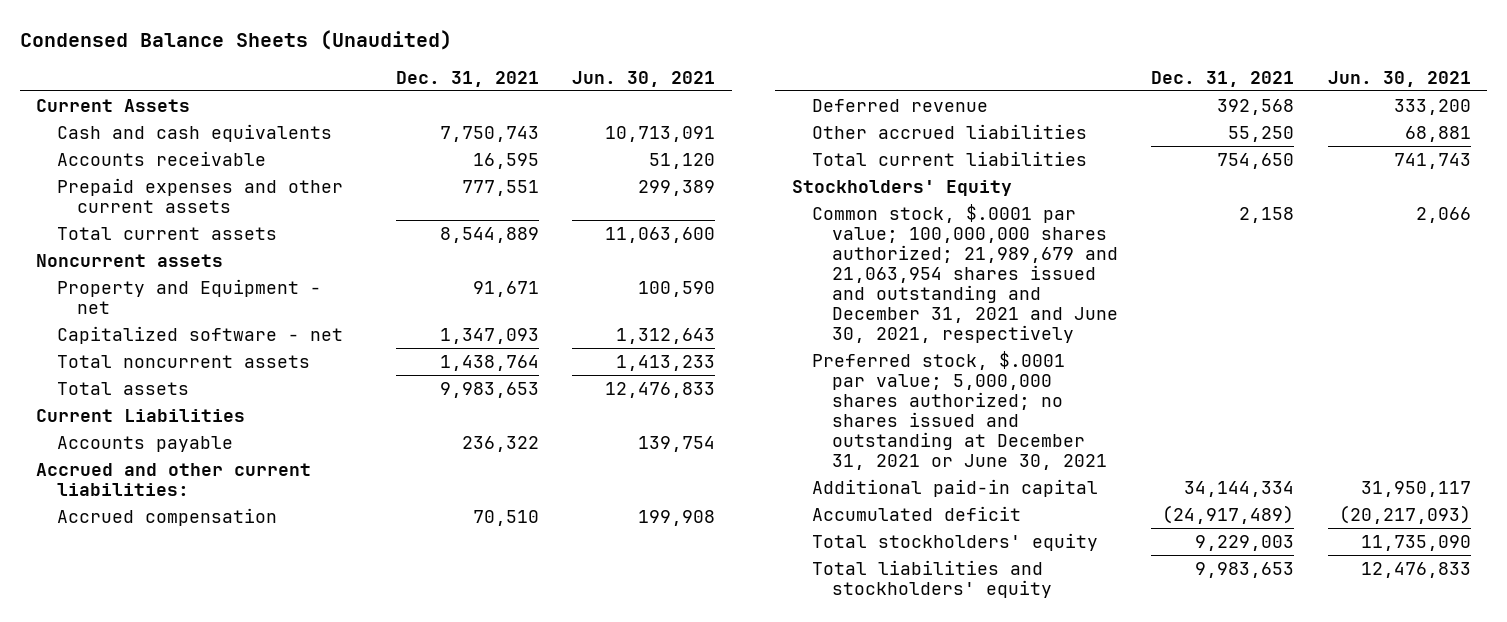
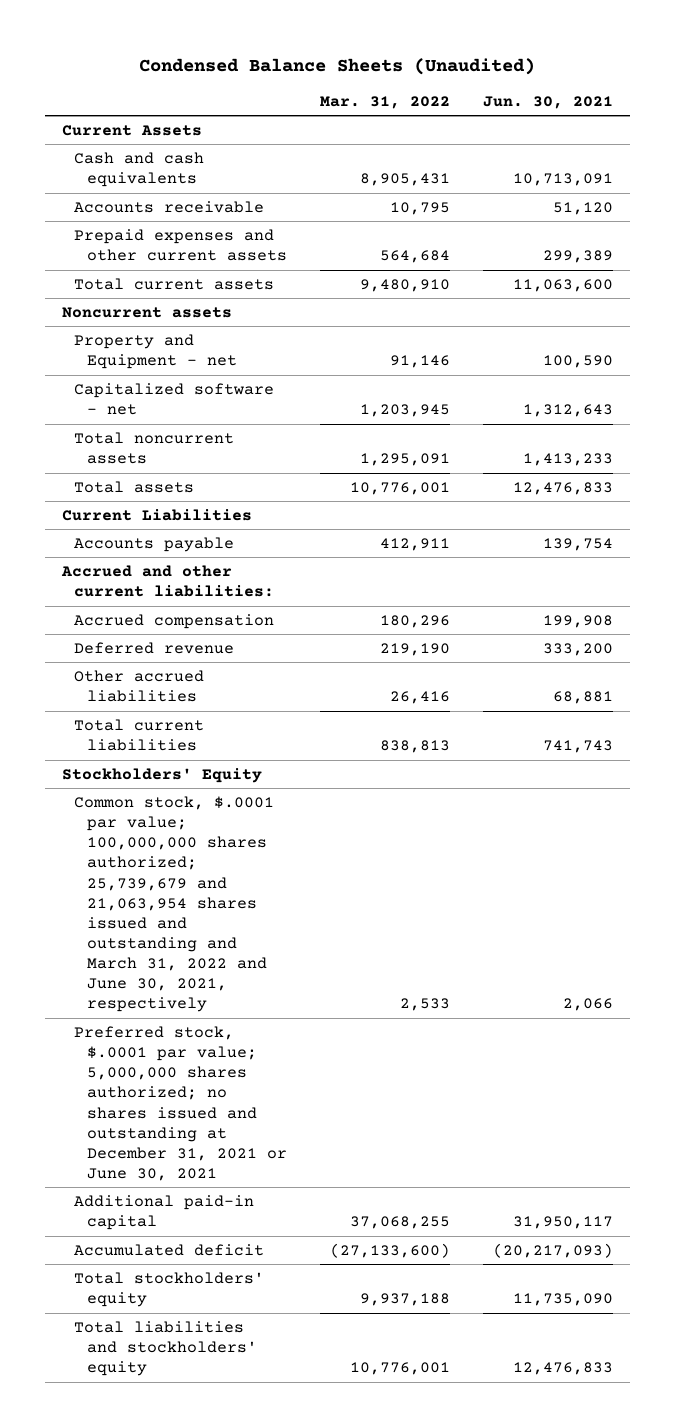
[395,70,539,87] Dec. 31, 2021 -> none
none -> [320,96,451,110] Mar. 31, 2022
[811,203,1119,343] Common stock, $.0001 par value; 100,000,000 shares authorized; 21,989,679 and 21,063,954 shares issued and outstanding and December 31, 2021 and June 30, 2021, respectively -> [74,795,275,1013] Common stock, $.0001 par value; 100,000,000 shares authorized; 25,739,679 and 21,063,954 shares issued and outstanding and March 31, 2022 and June 30, 2021, respectively

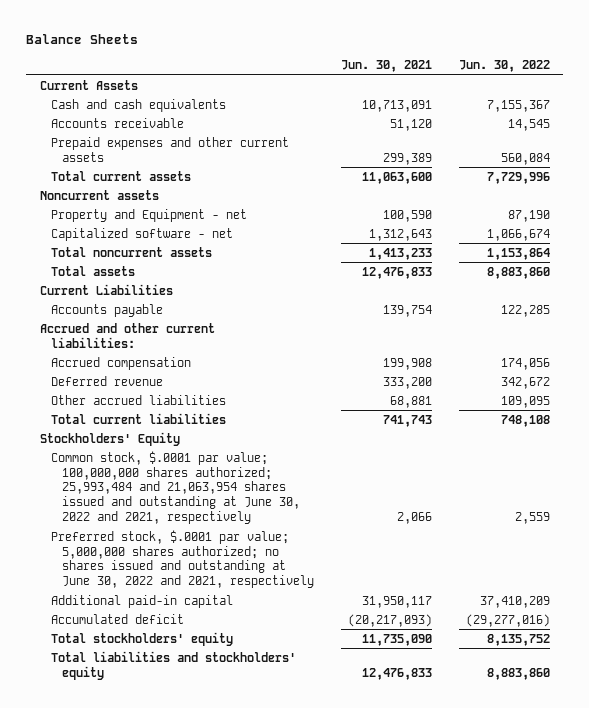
[139,57,536,75] Condensed Balance Sheets (Unaudited) -> [26,33,139,44] Balance Sheets
[320,96,451,110] Mar. 31, 2022 -> none
none -> [458,60,550,73] Jun. 30, 2022
[74,795,275,1013] Common stock, $.0001 par value; 100,000,000 shares authorized; 25,739,679 and 21,063,954 shares issued and outstanding and March 31, 2022 and June 30, 2021, respectively -> [50,450,301,525] Common stock, $.0001 par value; 100,000,000 shares authorized; 25,993,484 and 21,063,954 shares issued and outstanding at June 30, 2022 and 2021, respectively
[74,1025,288,1181] Preferred stock, $.0001 par value; 5,000,000 shares authorized; no shares issued and outstanding at December 31, 2021 or June 30, 2021 -> [50,529,315,589] Preferred stock, $.0001 par value; 5,000,000 shares authorized; no shares issued and outstanding at June 30, 2022 and 2021, respectively

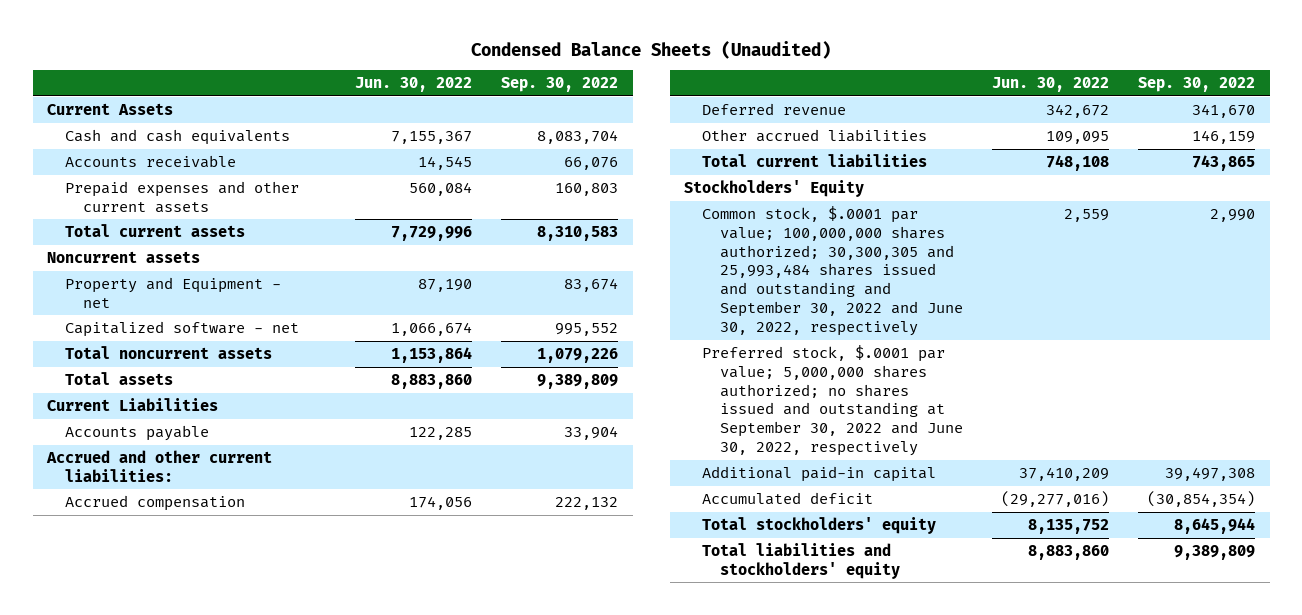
[26,33,139,44] Balance Sheets -> [471,40,832,59] Condensed Balance Sheets (Unaudited)
[340,60,432,73] Jun. 30, 2021 -> none
none -> [500,77,618,93] Sep. 30, 2022
[50,450,301,525] Common stock, $.0001 par value; 100,000,000 shares authorized; 25,993,484 and 21,063,954 shares issued and outstanding at June 30, 2022 and 2021, respectively -> [701,205,963,336] Common stock, $.0001 par value; 100,000,000 shares authorized; 30,300,305 and 25,993,484 shares issued and outstanding and September 30, 2022 and June 30, 2022, respectively
[50,529,315,589] Preferred stock, $.0001 par value; 5,000,000 shares authorized; no shares issued and outstanding at June 30, 2022 and 2021, respectively -> [701,344,963,457] Preferred stock, $.0001 par value; 5,000,000 shares authorized; no shares issued and outstanding at September 30, 2022 and June 30, 2022, respectively

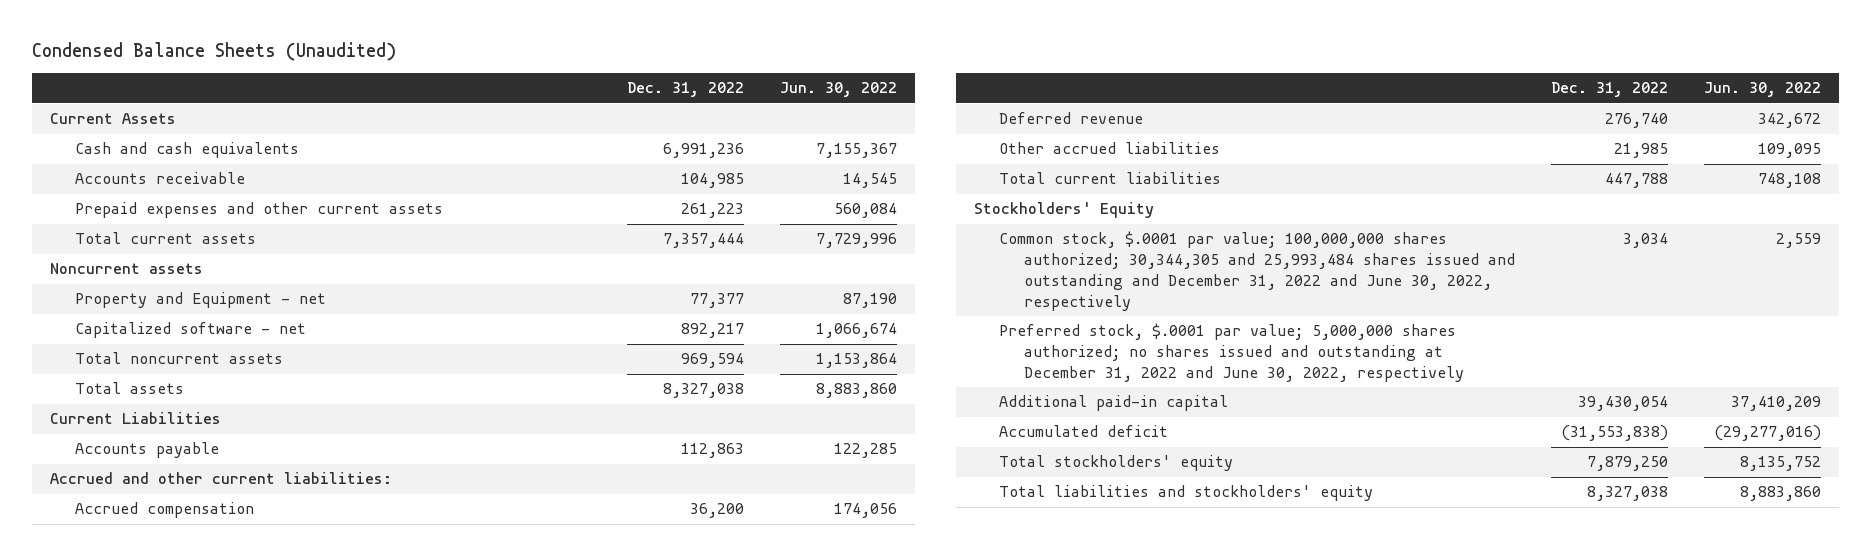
[500,77,618,93] Sep. 30, 2022 -> none
none -> [627,82,745,98] Dec. 31, 2022
[701,205,963,336] Common stock, $.0001 par value; 100,000,000 shares authorized; 30,300,305 and 25,993,484 shares issued and outstanding and September 30, 2022 and June 30, 2022, respectively -> [998,231,1516,311] Common stock, $.0001 par value; 100,000,000 shares authorized; 30,344,305 and 25,993,484 shares issued and outstanding and December 31, 2022 and June 30, 2022, respectively
[701,344,963,457] Preferred stock, $.0001 par value; 5,000,000 shares authorized; no shares issued and outstanding at September 30, 2022 and June 30, 2022, respectively -> [998,323,1465,383] Preferred stock, $.0001 par value; 5,000,000 shares authorized; no shares issued and outstanding at December 31, 2022 and June 30, 2022, respectively

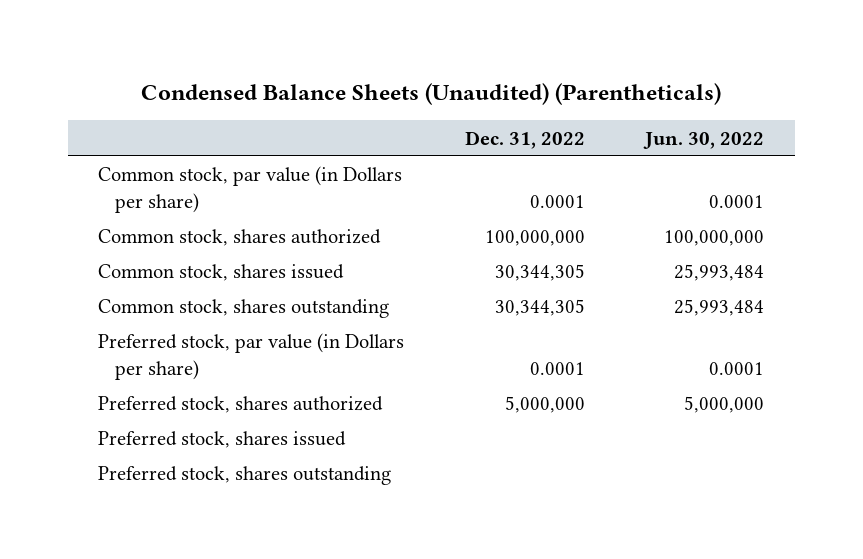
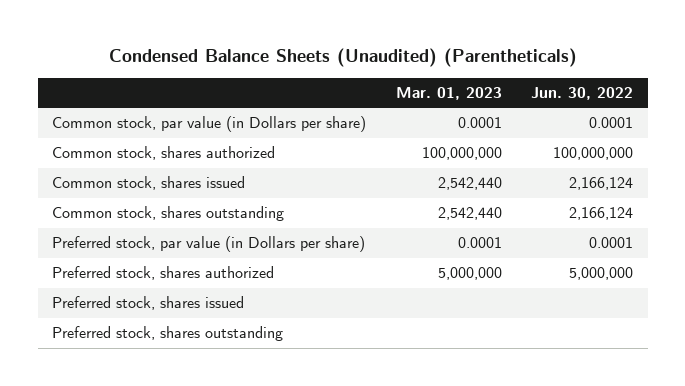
[464,130,585,149] Dec. 31, 2022 -> none
none -> [395,87,502,101] Mar. 01, 2023
[674,264,765,282] 25,993,484 -> [569,177,634,191] 2,166,124
[674,299,765,317] 25,993,484 -> [569,207,634,221] 2,166,124

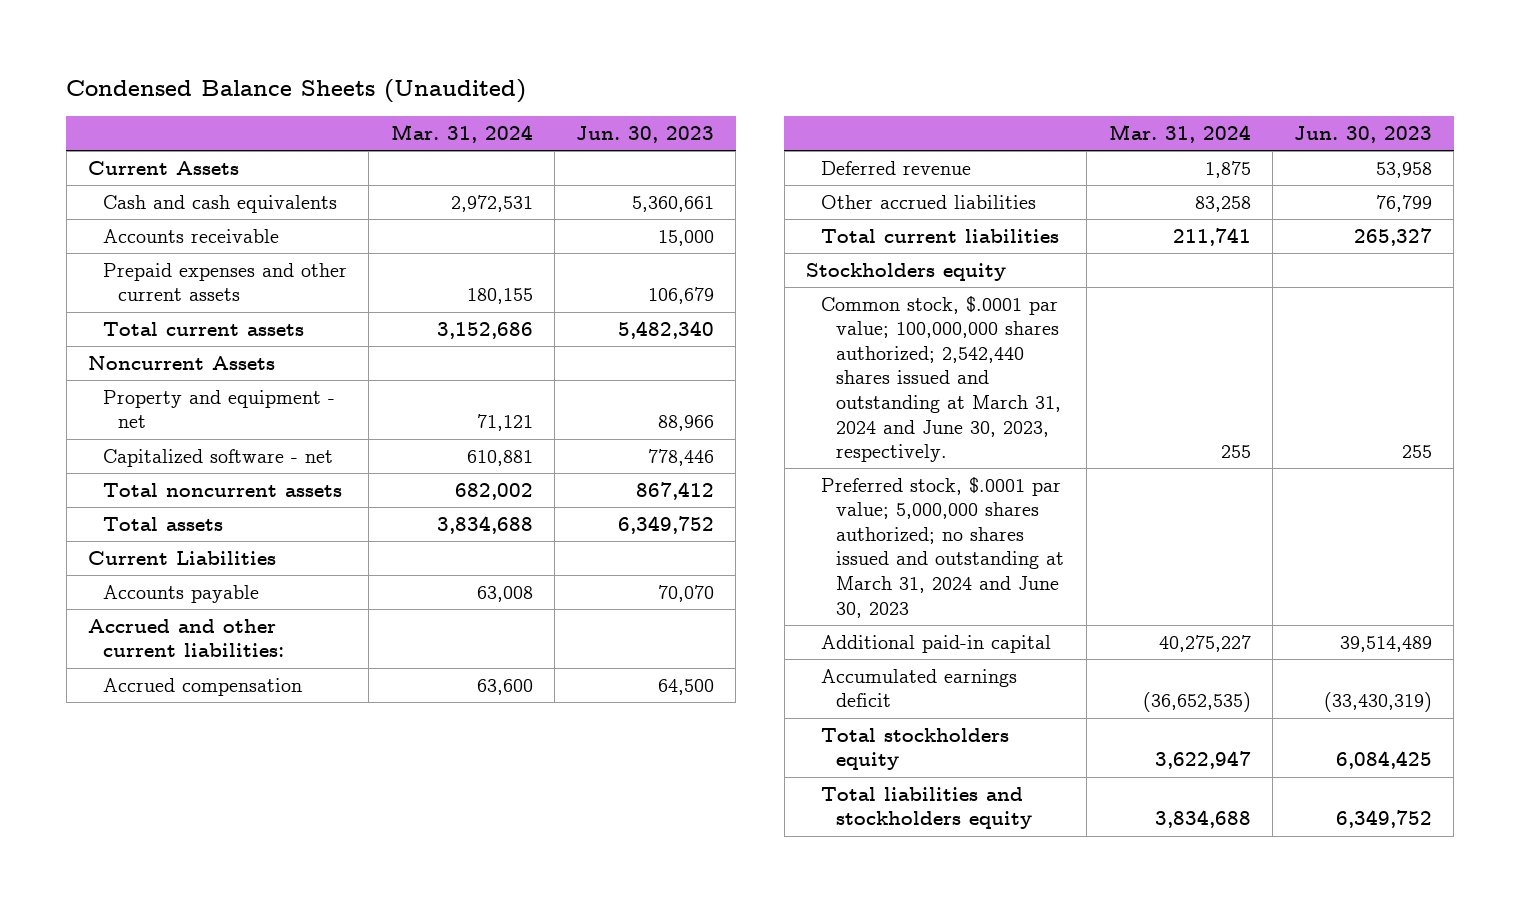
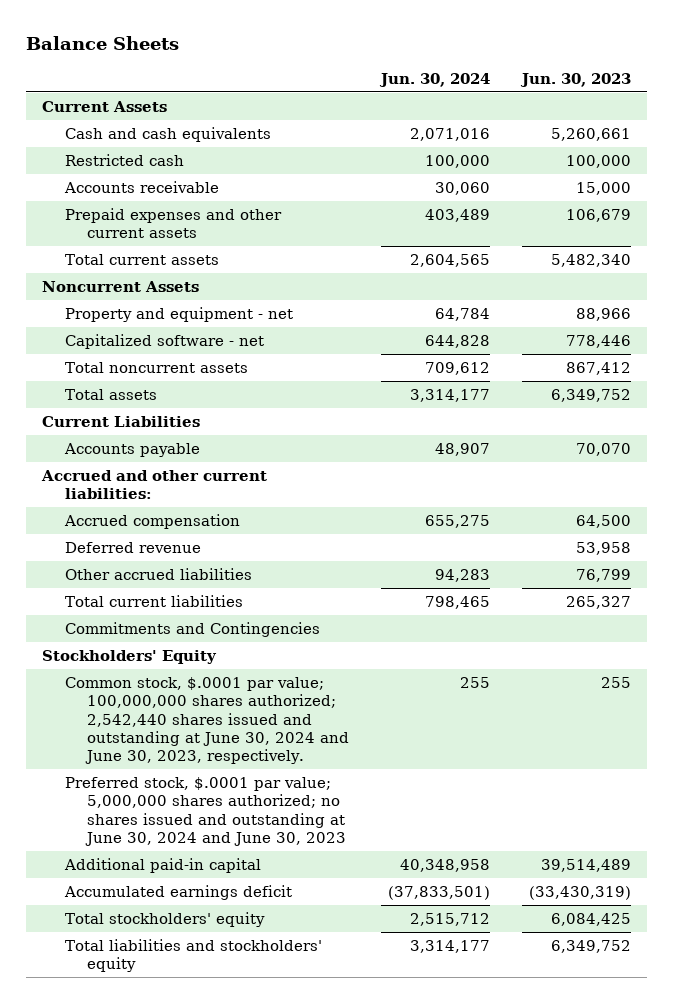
[66,79,527,104] Condensed Balance Sheets (Unaudited) -> [26,35,180,50] Balance Sheets
[390,123,533,143] Mar. 31, 2024 -> none
none -> [379,72,491,87] Jun. 30, 2024
[631,195,714,212] 5,360,661 -> [550,127,631,141] 5,260,661
none -> [64,153,184,166] Restricted cash
none -> [64,621,320,637] Commitments and Contingencies
[805,262,1006,281] Stockholders equity -> [41,649,217,664] Stockholders' Equity
[821,295,1062,463] Common stock, $.0001 par value; 100,000,000 shares authorized; 2,542,440 shares issued and outstanding at March 31, 2024 and June 30, 2023, respectively. -> [64,676,350,765] Common stock, $.0001 par value; 100,000,000 shares authorized; 2,542,440 shares issued and outstanding at June 30, 2024 and June 30, 2023, respectively.
[821,476,1065,618] Preferred stock, $.0001 par value; 5,000,000 shares authorized; no shares issued and outstanding at March 31, 2024 and June 30, 2023 -> [64,776,347,847] Preferred stock, $.0001 par value; 5,000,000 shares authorized; no shares issued and outstanding at June 30, 2024 and June 30, 2023
[821,727,1010,771] Total stockholders equity -> [64,911,265,927] Total stockholders' equity
[821,786,1033,830] Total liabilities and stockholders equity -> [64,938,322,973] Total liabilities and stockholders' equity

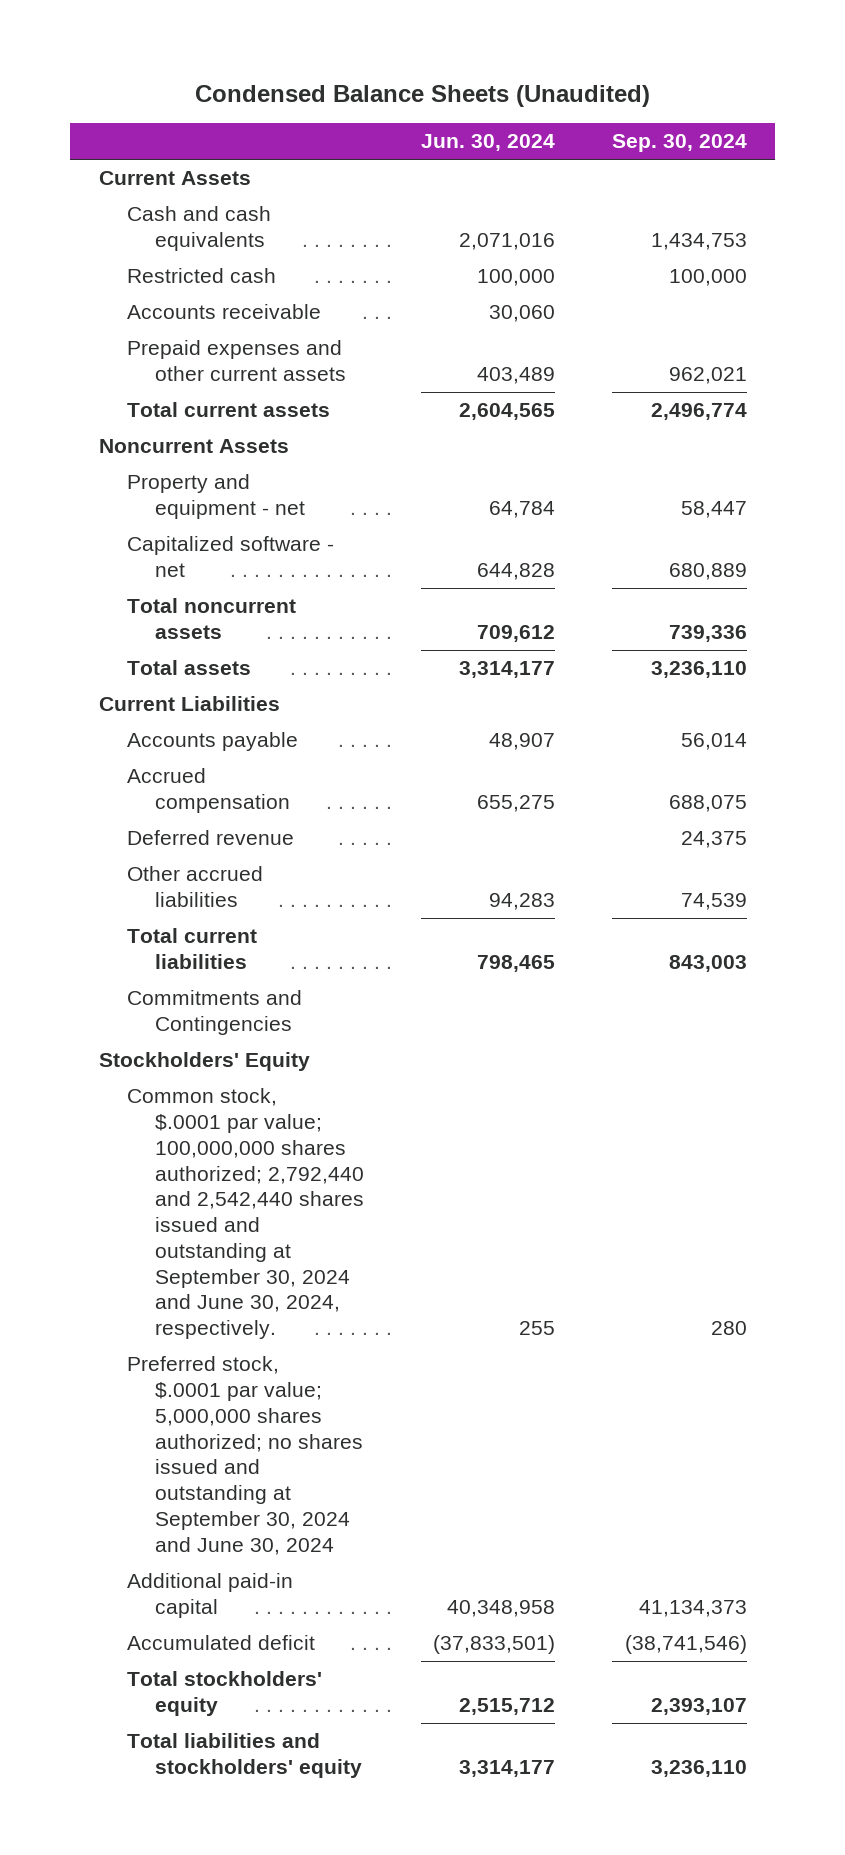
[26,35,180,50] Balance Sheets -> [194,85,650,108] Condensed Balance Sheets (Unaudited)
[519,72,631,87] Jun. 30, 2023 -> none
none -> [611,134,747,153] Sep. 30, 2024
[40,469,267,500] Accrued and other current liabilities: -> none
[64,676,350,765] Common stock, $.0001 par value; 100,000,000 shares authorized; 2,542,440 shares issued and outstanding at June 30, 2024 and June 30, 2023, respectively. -> [126,1088,364,1340] Common stock, $.0001 par value; 100,000,000 shares authorized; 2,792,440 and 2,542,440 shares issued and outstanding at September 30, 2024 and June 30, 2024, respectively.
[64,776,347,847] Preferred stock, $.0001 par value; 5,000,000 shares authorized; no shares issued and outstanding at June 30, 2024 and June 30, 2023 -> [126,1356,363,1555] Preferred stock, $.0001 par value; 5,000,000 shares authorized; no shares issued and outstanding at September 30, 2024 and June 30, 2024
[63,884,292,900] Accumulated earnings deficit -> [126,1635,315,1651] Accumulated deficit

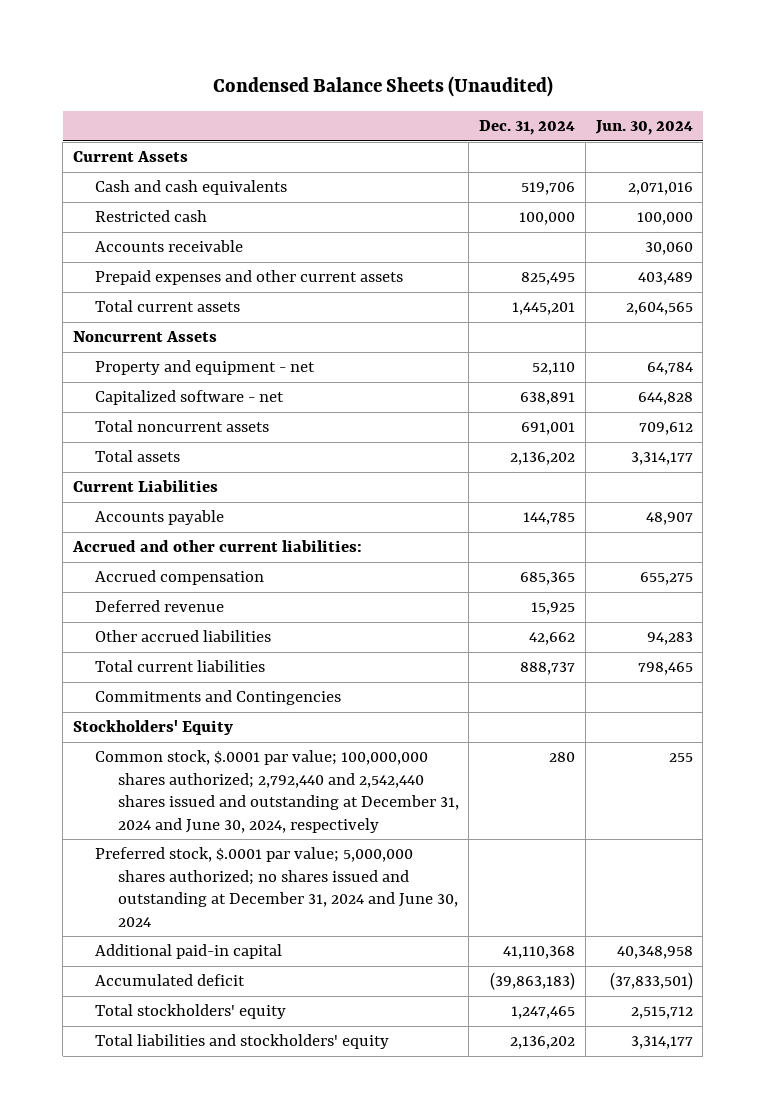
[611,134,747,153] Sep. 30, 2024 -> none
none -> [479,120,576,136] Dec. 31, 2024
none -> [71,540,362,553] Accrued and other current liabilities:
[126,1088,364,1340] Common stock, $.0001 par value; 100,000,000 shares authorized; 2,792,440 and 2,542,440 shares issued and outstanding at September 30, 2024 and June 30, 2024, respectively. -> [95,750,459,833] Common stock, $.0001 par value; 100,000,000 shares authorized; 2,792,440 and 2,542,440 shares issued and outstanding at December 31, 2024 and June 30, 2024, respectively
[126,1356,363,1555] Preferred stock, $.0001 par value; 5,000,000 shares authorized; no shares issued and outstanding at September 30, 2024 and June 30, 2024 -> [95,847,458,927] Preferred stock, $.0001 par value; 5,000,000 shares authorized; no shares issued and outstanding at December 31, 2024 and June 30, 2024

